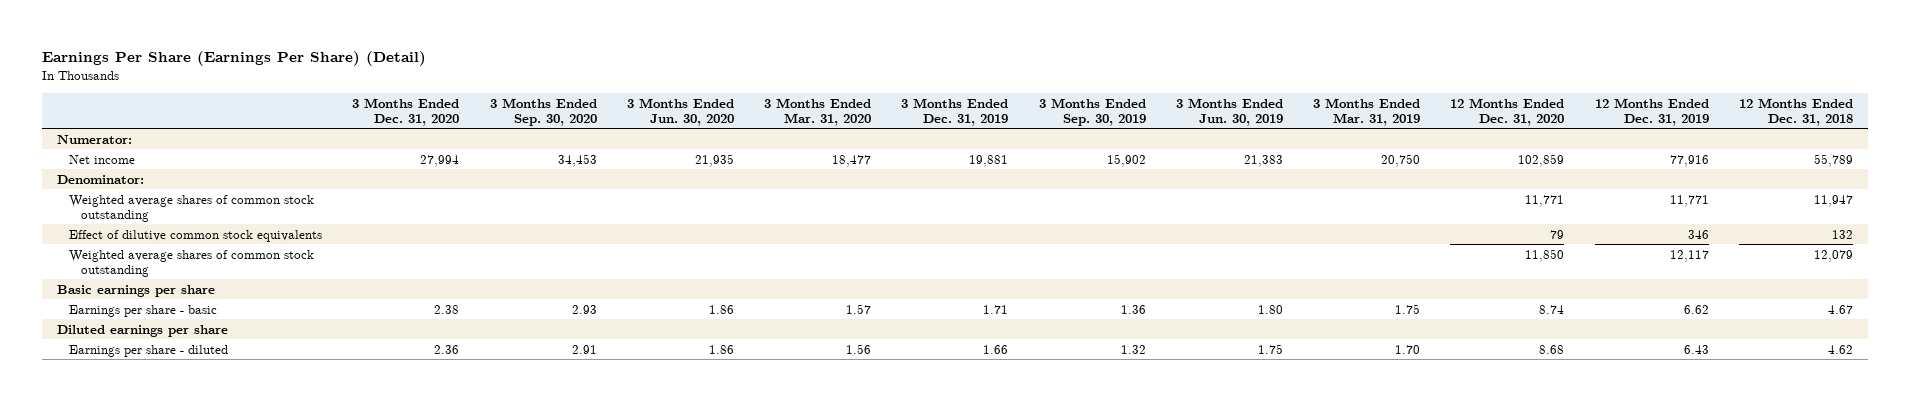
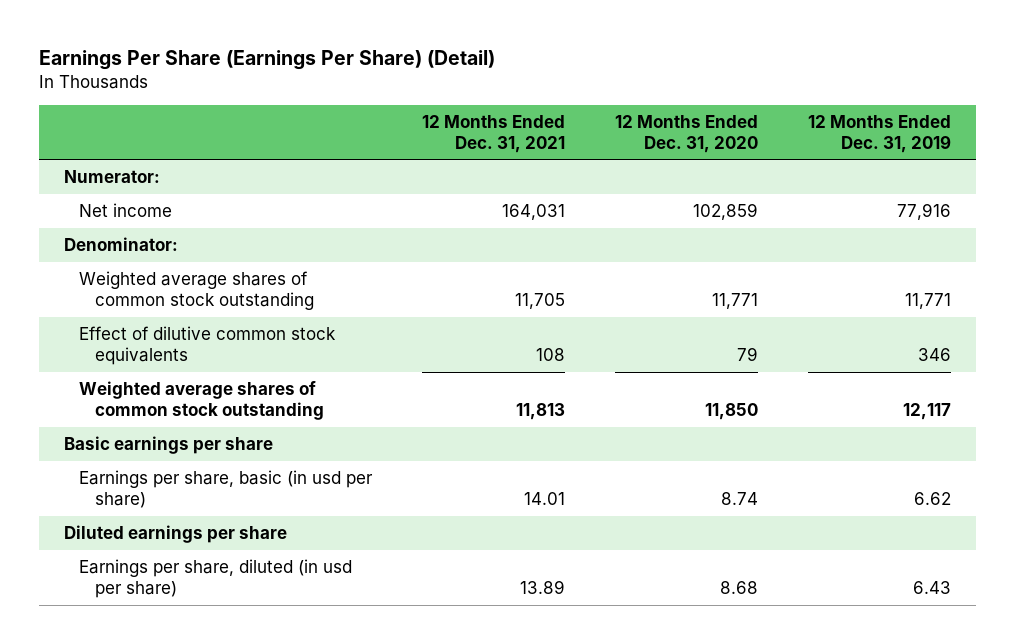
[352,97,460,126] 3 Months Ended Dec. 31, 2020 -> none
[489,97,597,126] 3 Months Ended Sep. 30, 2020 -> none
[626,97,734,126] 3 Months Ended Jun. 30, 2020 -> none
[764,97,872,126] 3 Months Ended Mar. 31, 2020 -> none
[901,97,1009,126] 3 Months Ended Dec. 31, 2019 -> none
[1038,97,1146,126] 3 Months Ended Sep. 30, 2019 -> none
[1175,97,1283,126] 3 Months Ended Jun. 30, 2019 -> none
[1313,97,1421,126] 3 Months Ended Mar. 31, 2019 -> none
[1738,97,1853,126] 12 Months Ended Dec. 31, 2018 -> none
none -> [422,115,566,153] 12 Months Ended Dec. 31, 2021
[69,304,218,317] Earnings per share - basic -> [79,470,374,508] Earnings per share, basic (in usd per share)
[69,344,229,357] Earnings per share - diluted -> [79,559,353,598] Earnings per share, diluted (in usd per share)

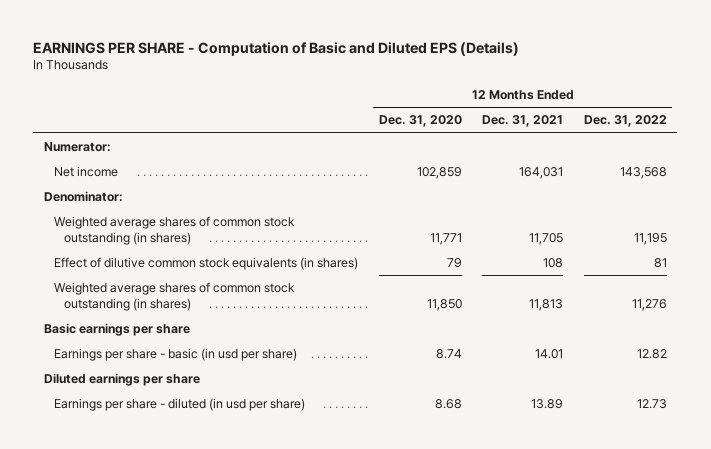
[38,50,495,71] Earnings Per Share (Earnings Per Share) (Detail) -> [33,41,520,56] EARNINGS PER SHARE - Computation of Basic and Diluted EPS (Details)
[807,115,951,153] 12 Months Ended Dec. 31, 2019 -> none
none -> [583,115,667,128] Dec. 31, 2022
[79,271,314,310] Weighted average shares of common stock outstanding -> [53,216,295,245] Weighted average shares of common stock outstanding (in shares)
[79,326,337,365] Effect of dilutive common stock equivalents -> [53,257,358,271] Effect of dilutive common stock equivalents (in shares)
[79,381,324,420] Weighted average shares of common stock outstanding -> [53,282,295,311] Weighted average shares of common stock outstanding (in shares)
[79,470,374,508] Earnings per share, basic (in usd per share) -> [53,348,297,362] Earnings per share - basic (in usd per share)
[79,559,353,598] Earnings per share, diluted (in usd per share) -> [53,398,305,412] Earnings per share - diluted (in usd per share)

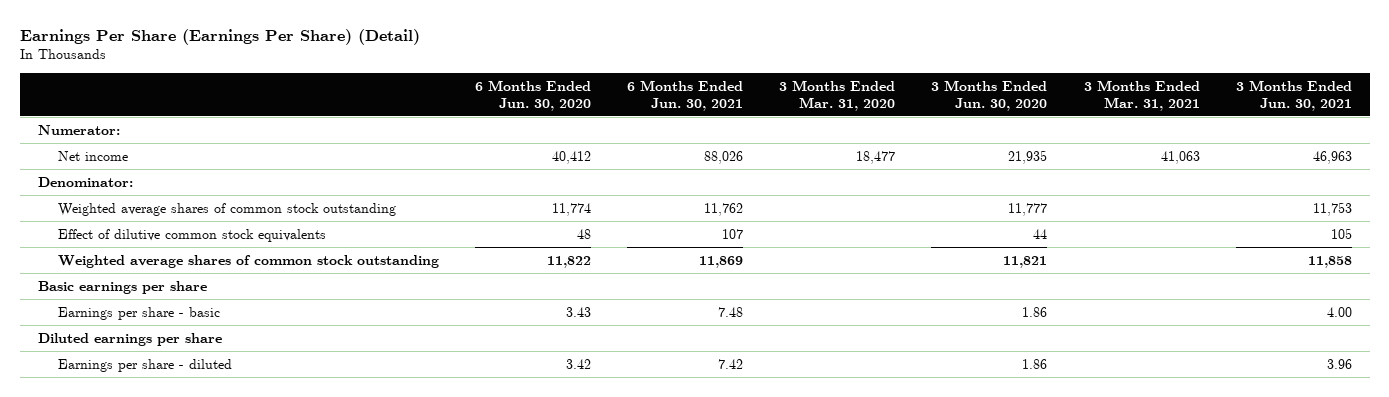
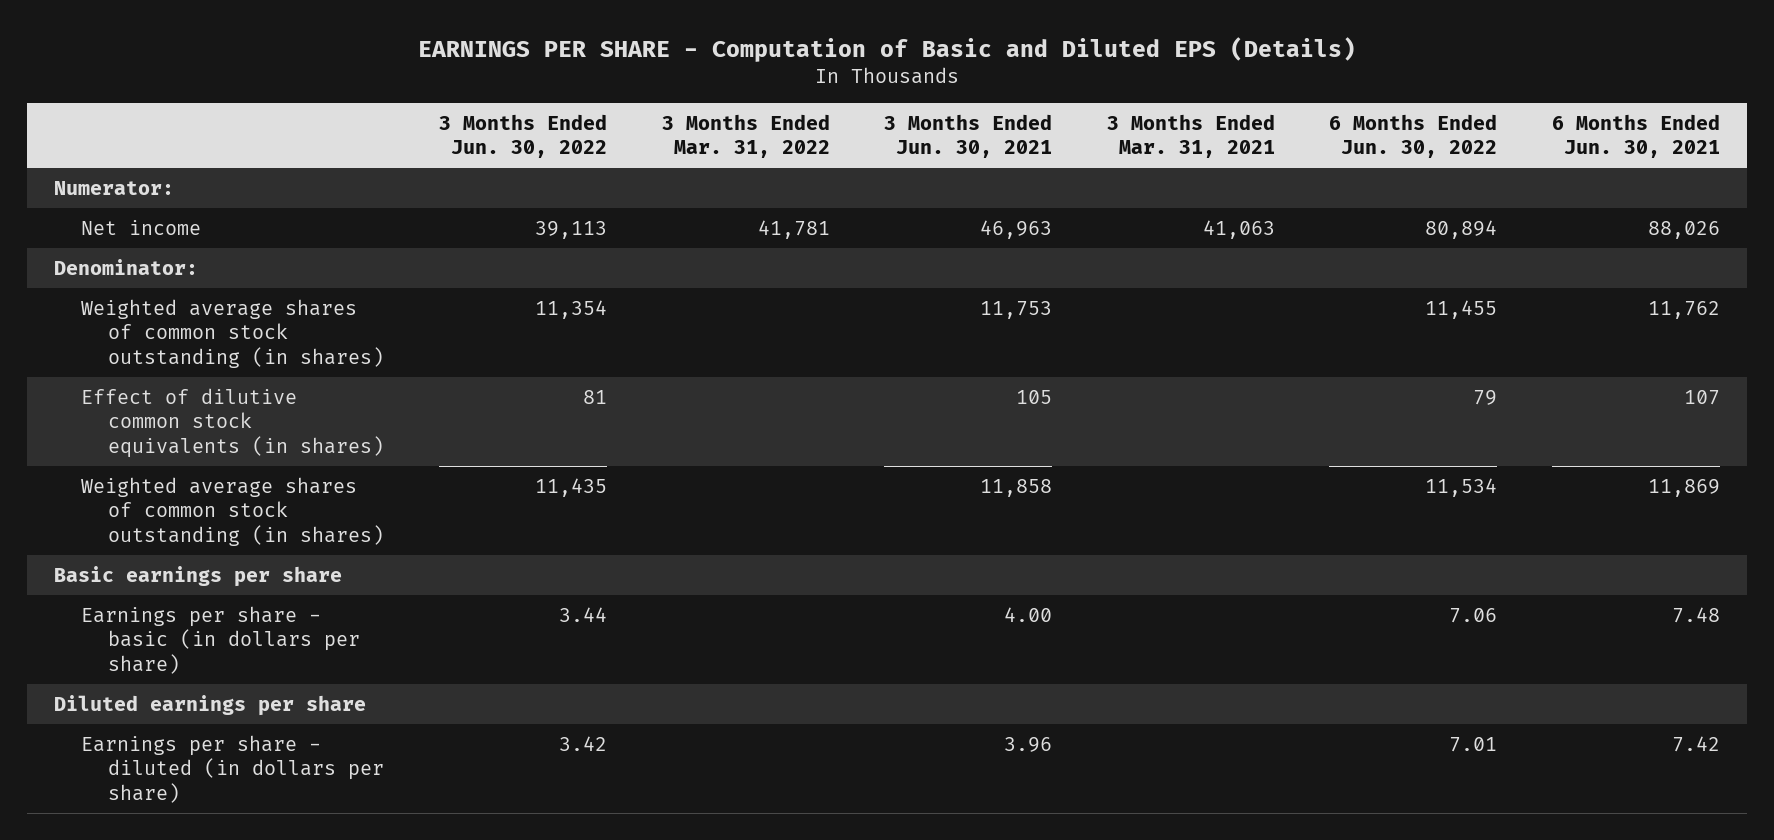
[19,28,420,45] Earnings Per Share (Earnings Per Share) (Detail) -> [418,37,1357,63] EARNINGS PER SHARE - Computation of Basic and Diluted EPS (Details)
[475,79,592,111] 6 Months Ended Jun. 30, 2020 -> none
[779,79,896,111] 3 Months Ended Mar. 31, 2020 -> none
[931,79,1048,111] 3 Months Ended Jun. 30, 2020 -> none
none -> [439,113,608,159] 3 Months Ended Jun. 30, 2022
none -> [661,113,830,159] 3 Months Ended Mar. 31, 2022
none -> [1329,113,1498,159] 6 Months Ended Jun. 30, 2022
[58,202,397,216] Weighted average shares of common stock outstanding -> [81,298,385,368] Weighted average shares of common stock outstanding (in shares)
[58,228,327,242] Effect of dilutive common stock equivalents -> [81,387,385,458] Effect of dilutive common stock equivalents (in shares)
[58,254,440,268] Weighted average shares of common stock outstanding -> [81,476,385,546] Weighted average shares of common stock outstanding (in shares)
[58,306,221,320] Earnings per share - basic -> [81,605,361,674] Earnings per share - basic (in dollars per share)
[58,358,233,372] Earnings per share - diluted -> [81,734,385,803] Earnings per share - diluted (in dollars per share)

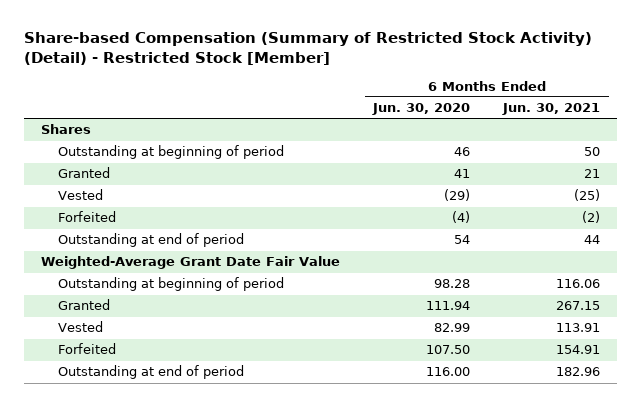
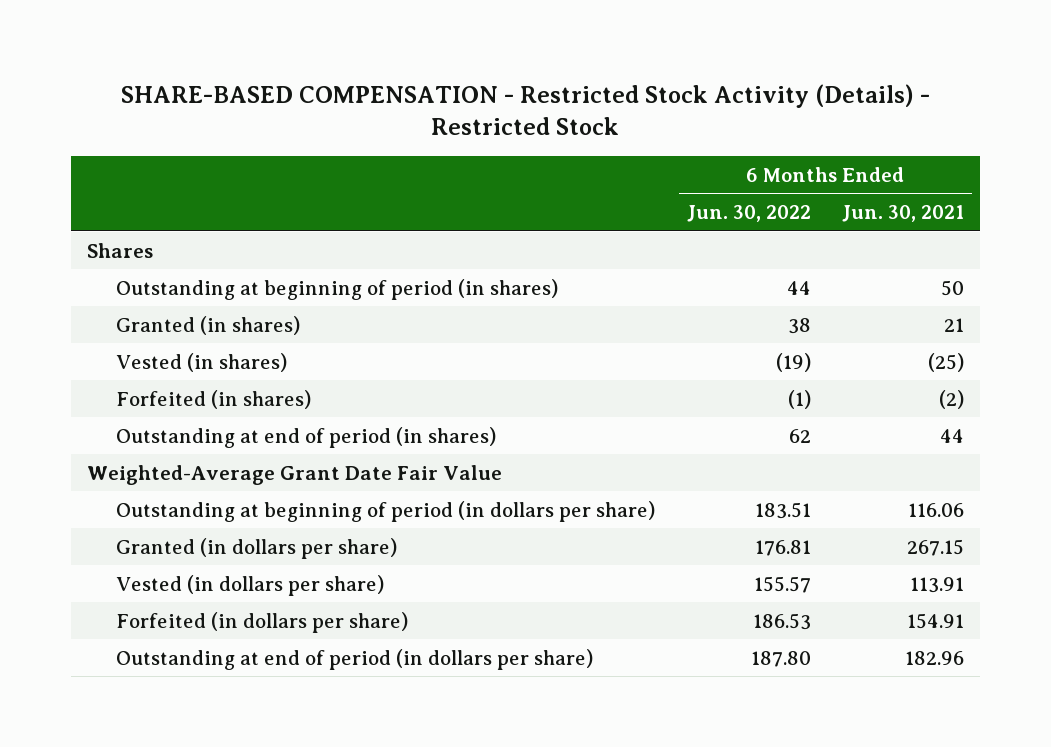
[24,32,593,65] Share-based Compensation (Summary of Restricted Stock Activity) (Detail) - Restricted Stock [Member] -> [121,84,931,136] SHARE-BASED COMPENSATION - Restricted Stock Activity (Details) - Restricted Stock
[372,103,471,116] Jun. 30, 2020 -> none
none -> [686,205,811,223] Jun. 30, 2022
[57,145,284,160] Outstanding at beginning of period -> [116,278,559,300] Outstanding at beginning of period (in shares)
[57,167,110,179] Granted -> [116,315,301,335] Granted (in shares)
[57,189,103,201] Vested -> [116,352,288,372] Vested (in shares)
[57,211,116,223] Forfeited -> [116,389,312,409] Forfeited (in shares)
[57,233,244,248] Outstanding at end of period -> [116,426,497,448] Outstanding at end of period (in shares)
[57,277,284,292] Outstanding at beginning of period -> [116,500,656,522] Outstanding at beginning of period (in dollars per share)
[57,299,110,311] Granted -> [116,537,398,559] Granted (in dollars per share)
[57,321,103,333] Vested -> [116,574,385,596] Vested (in dollars per share)
[57,343,116,355] Forfeited -> [116,611,409,633] Forfeited (in dollars per share)
[57,365,244,380] Outstanding at end of period -> [116,648,594,670] Outstanding at end of period (in dollars per share)

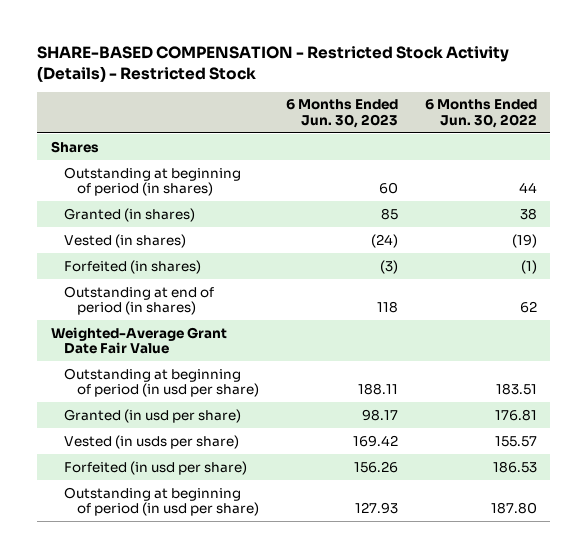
[841,205,964,223] Jun. 30, 2021 -> none
none -> [285,99,398,129] 6 Months Ended Jun. 30, 2023
[116,500,656,522] Outstanding at beginning of period (in dollars per share) -> [63,367,259,398] Outstanding at beginning of period (in usd per share)
[116,537,398,559] Granted (in dollars per share) -> [63,408,241,423] Granted (in usd per share)
[116,574,385,596] Vested (in dollars per share) -> [63,434,239,449] Vested (in usds per share)
[116,611,409,633] Forfeited (in dollars per share) -> [63,460,247,475] Forfeited (in usd per share)
[116,648,594,670] Outstanding at end of period (in dollars per share) -> [63,486,259,517] Outstanding at beginning of period (in usd per share)

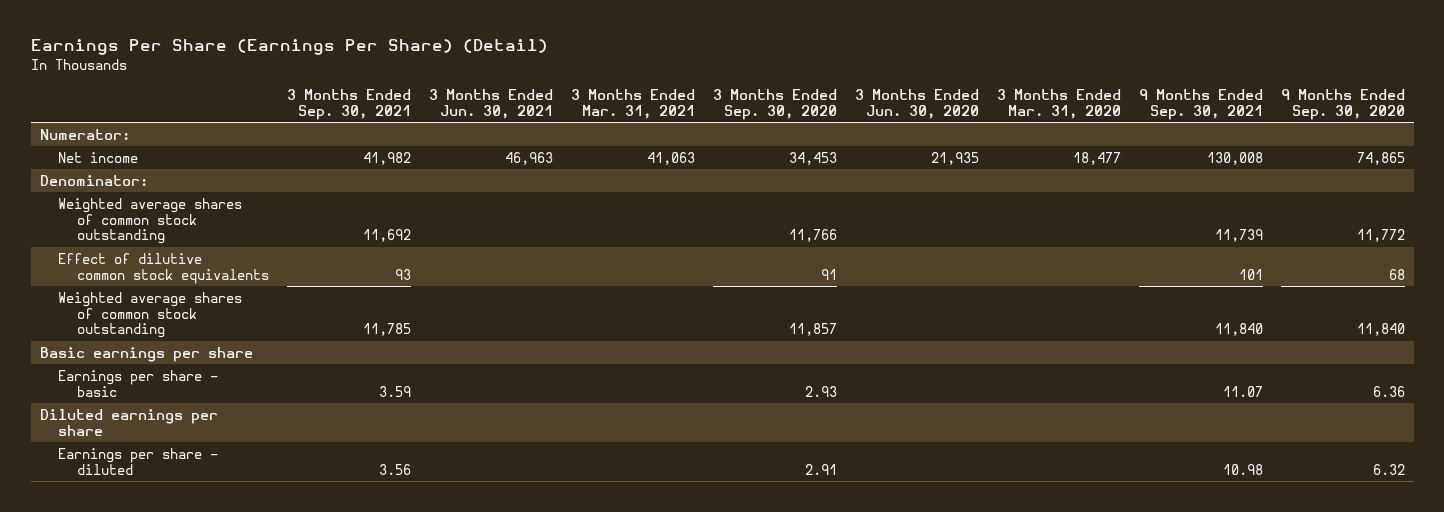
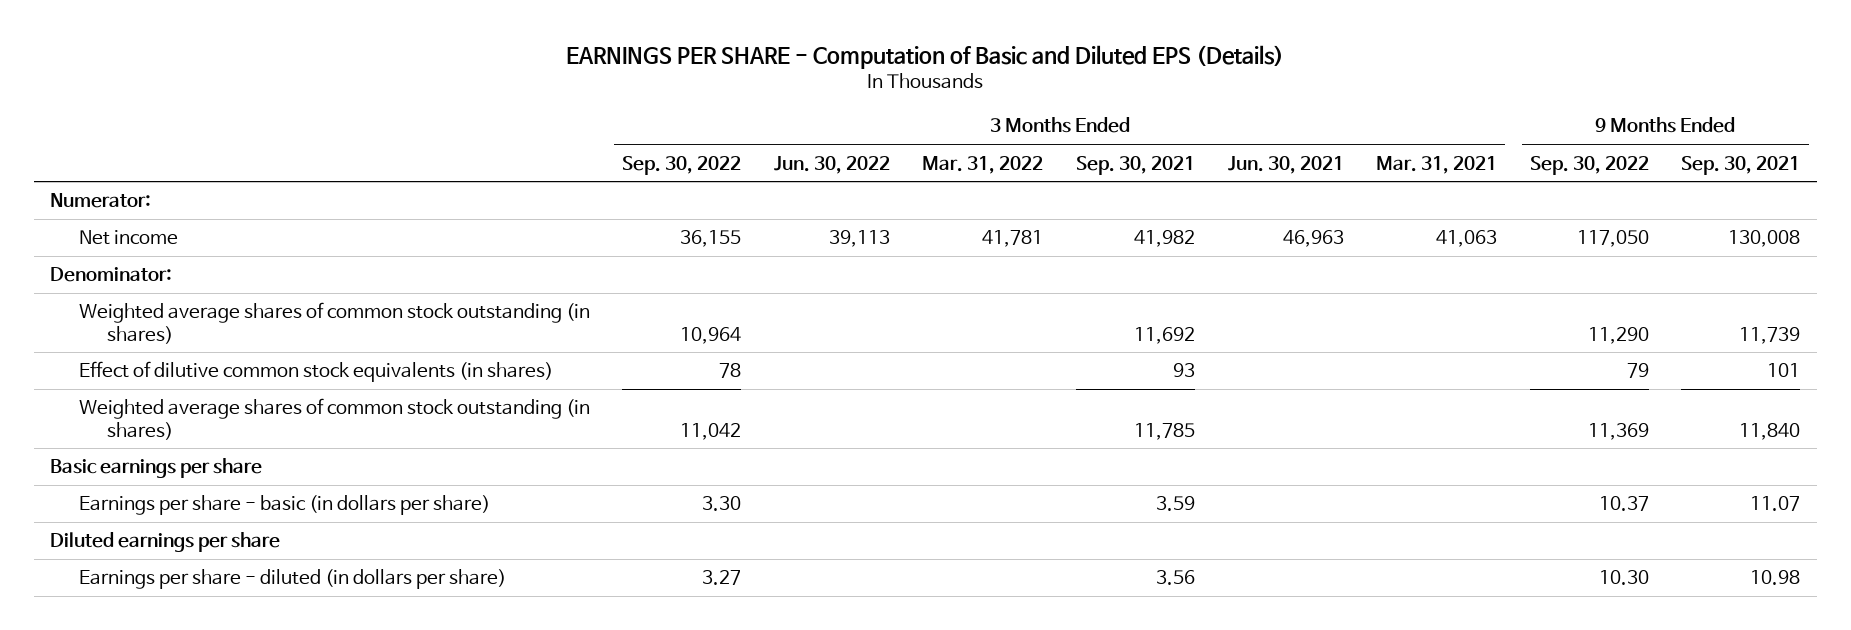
[30,39,548,56] Earnings Per Share (Earnings Per Share) (Detail) -> [566,45,1285,70] EARNINGS PER SHARE - Computation of Basic and Diluted EPS (Details)
[712,88,837,120] 3 Months Ended Sep. 30, 2020 -> none
[854,88,979,119] 3 Months Ended Jun. 30, 2020 -> none
[996,88,1121,119] 3 Months Ended Mar. 31, 2020 -> none
[1280,88,1405,120] 9 Months Ended Sep. 30, 2020 -> none
none -> [622,155,742,175] Sep. 30, 2022
none -> [773,155,890,174] Jun. 30, 2022
none -> [922,155,1044,174] Mar. 31, 2022
none -> [1529,155,1649,175] Sep. 30, 2022
[58,197,243,245] Weighted average shares of common stock outstanding -> [78,302,590,344] Weighted average shares of common stock outstanding (in shares)
[58,252,269,284] Effect of dilutive common stock equivalents -> [78,361,553,383] Effect of dilutive common stock equivalents (in shares)
[58,291,243,339] Weighted average shares of common stock outstanding -> [78,398,590,440] Weighted average shares of common stock outstanding (in shares)
[58,369,219,397] Earnings per share - basic -> [78,495,490,516] Earnings per share - basic (in dollars per share)
[58,447,219,475] Earnings per share - diluted -> [78,569,506,590] Earnings per share - diluted (in dollars per share)

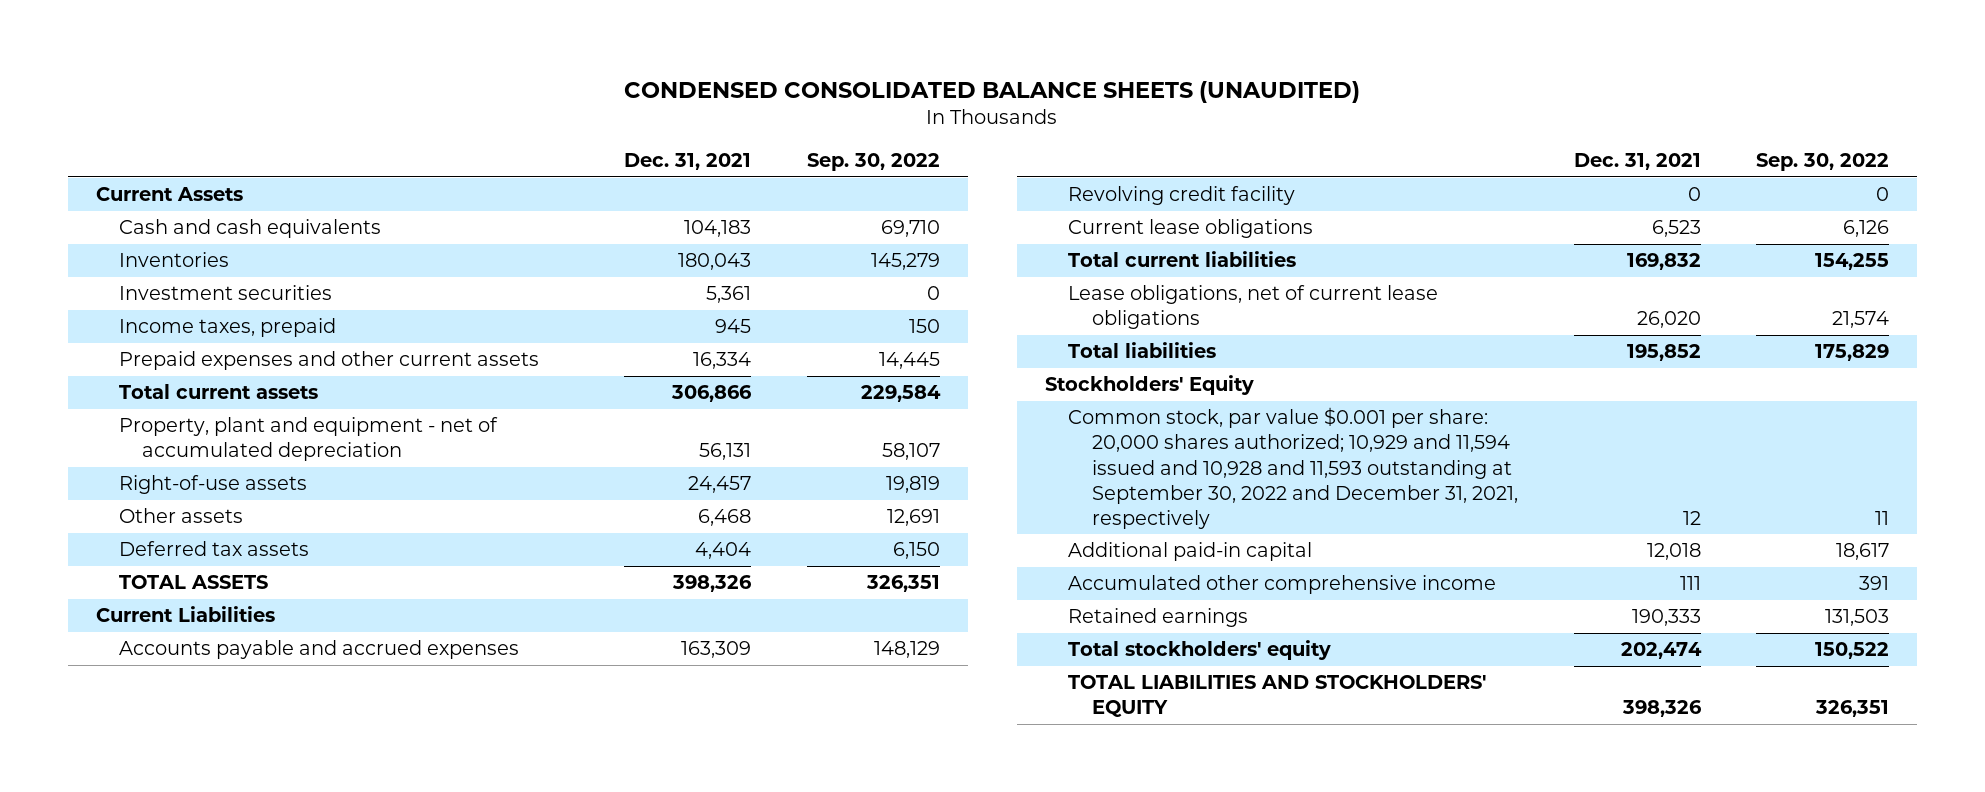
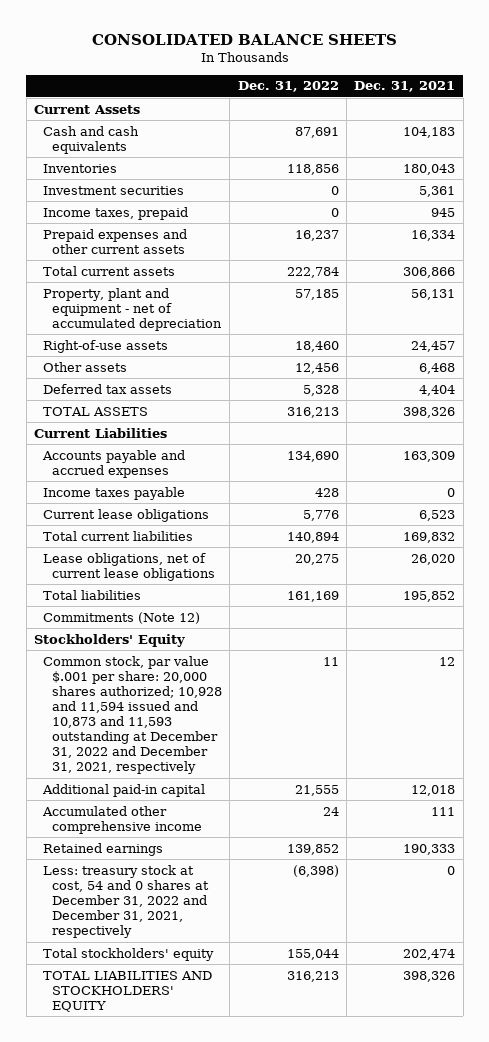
[624,81,1361,104] CONDENSED CONSOLIDATED BALANCE SHEETS (UNAUDITED) -> [91,34,397,46] CONSOLIDATED BALANCE SHEETS
[807,153,941,172] Sep. 30, 2022 -> none
none -> [237,81,339,93] Dec. 31, 2022
[1068,186,1296,206] Revolving credit facility -> none
none -> [42,486,185,500] Income taxes payable
none -> [42,611,200,624] Commitments (Note 12)
[1068,407,1518,530] Common stock, par value $0.001 per share: 20,000 shares authorized; 10,929 and 11,594 issued and 10,928 and 11,593 outstanding at September 30, 2022 and December 31, 2021, respectively -> [42,655,222,775] Common stock, par value $.001 per share: 20,000 shares authorized; 10,928 and 11,594 issued and 10,873 and 11,593 outstanding at December 31, 2022 and December 31, 2021, respectively
none -> [42,864,209,938] Less: treasury stock at cost, 54 and 0 shares at December 31, 2022 and December 31, 2021, respectively

